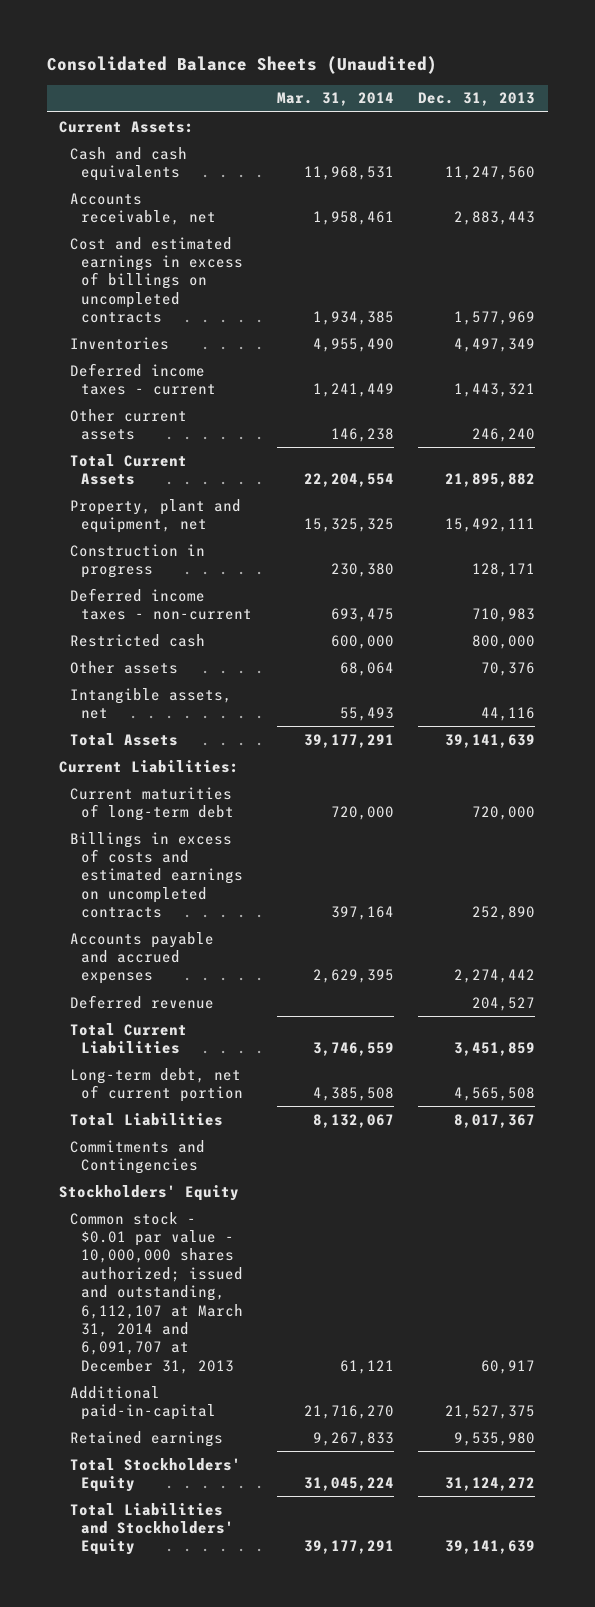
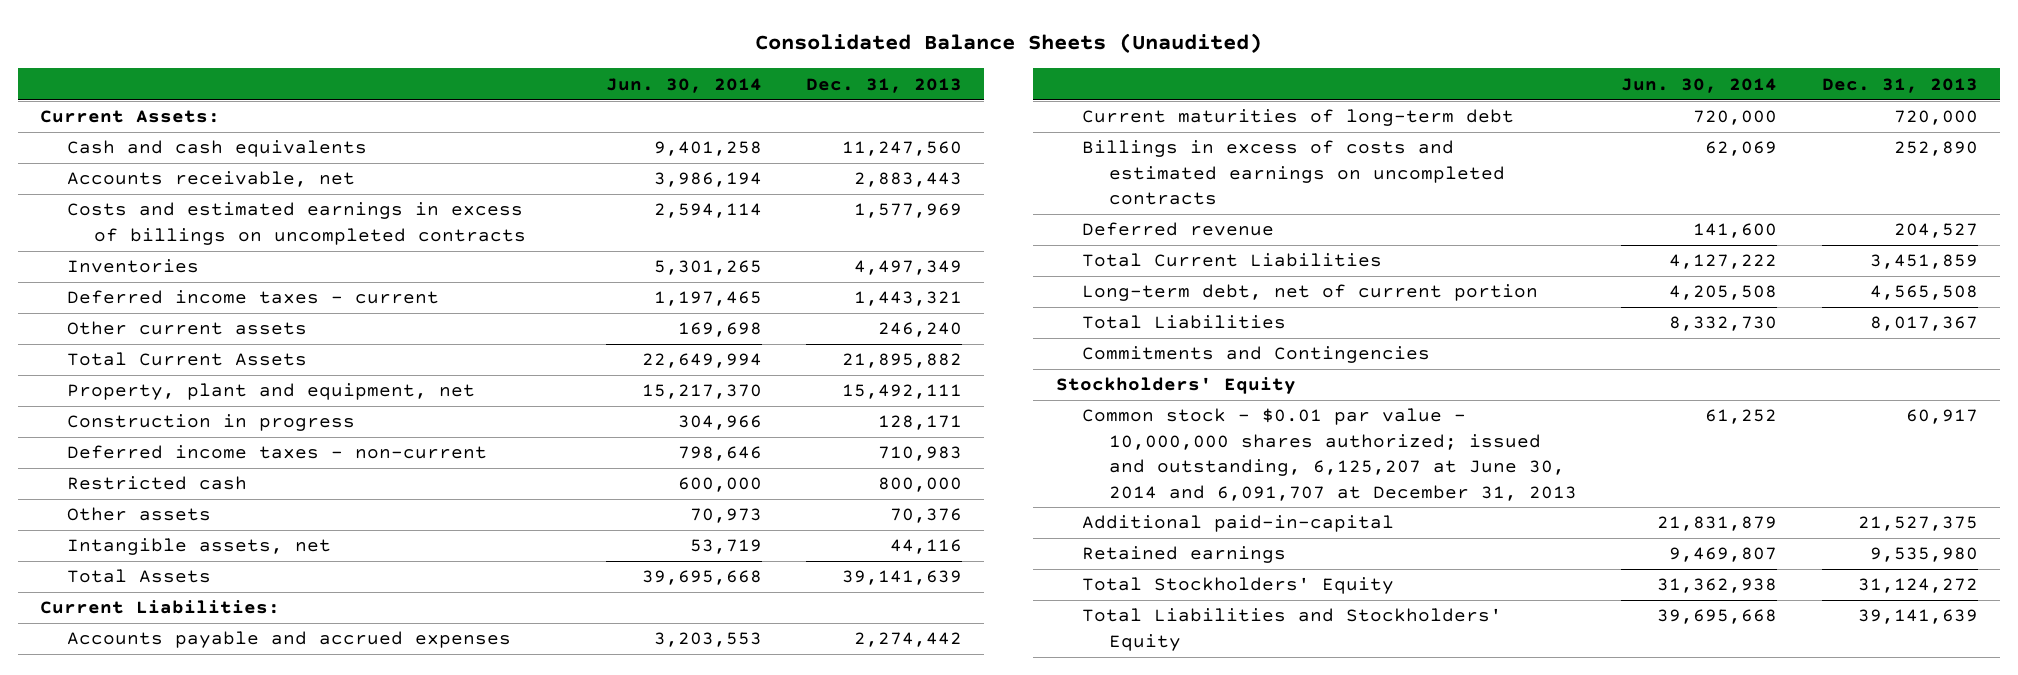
[276,92,394,107] Mar. 31, 2014 -> none
none -> [606,77,763,93] Jun. 30, 2014
[70,236,243,324] Cost and estimated earnings in excess of billings on uncompleted contracts -> [67,202,527,245] Costs and estimated earnings in excess of billings on uncompleted contracts
[70,931,215,985] Accounts payable and accrued expenses -> [67,631,512,649] Accounts payable and accrued expenses
[70,1211,243,1374] Common stock - $0.01 par value - 10,000,000 shares authorized; issued and outstanding, 6,112,107 at March 31, 2014 and 6,091,707 at December 31, 2013 -> [1082,408,1578,501] Common stock - $0.01 par value - 10,000,000 shares authorized; issued and outstanding, 6,125,207 at June 30, 2014 and 6,091,707 at December 31, 2013

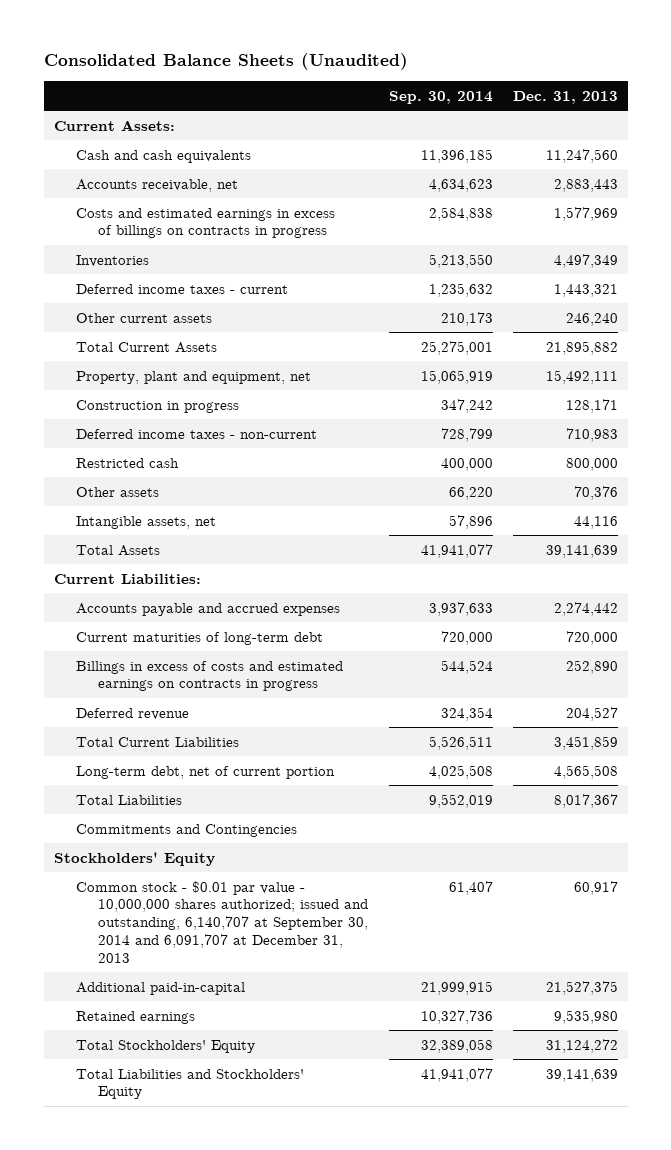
[606,77,763,93] Jun. 30, 2014 -> none
none -> [388,90,493,104] Sep. 30, 2014
[67,202,527,245] Costs and estimated earnings in excess of billings on uncompleted contracts -> [75,207,335,239] Costs and estimated earnings in excess of billings on contracts in progress
[1082,140,1506,206] Billings in excess of costs and estimated earnings on uncompleted contracts -> [75,660,343,692] Billings in excess of costs and estimated earnings on contracts in progress
[1082,408,1578,501] Common stock - $0.01 par value - 10,000,000 shares authorized; issued and outstanding, 6,125,207 at June 30, 2014 and 6,091,707 at December 31, 2013 -> [75,880,369,963] Common stock - $0.01 par value - 10,000,000 shares authorized; issued and outstanding, 6,140,707 at September 30, 2014 and 6,091,707 at December 31, 2013

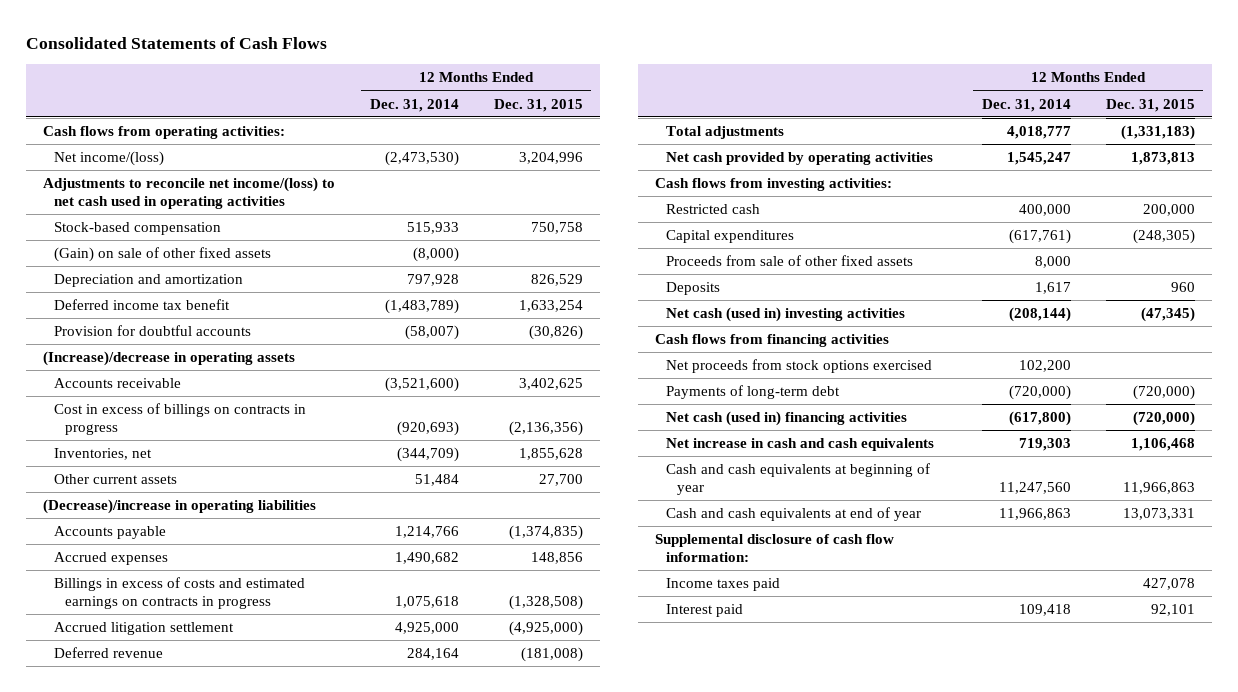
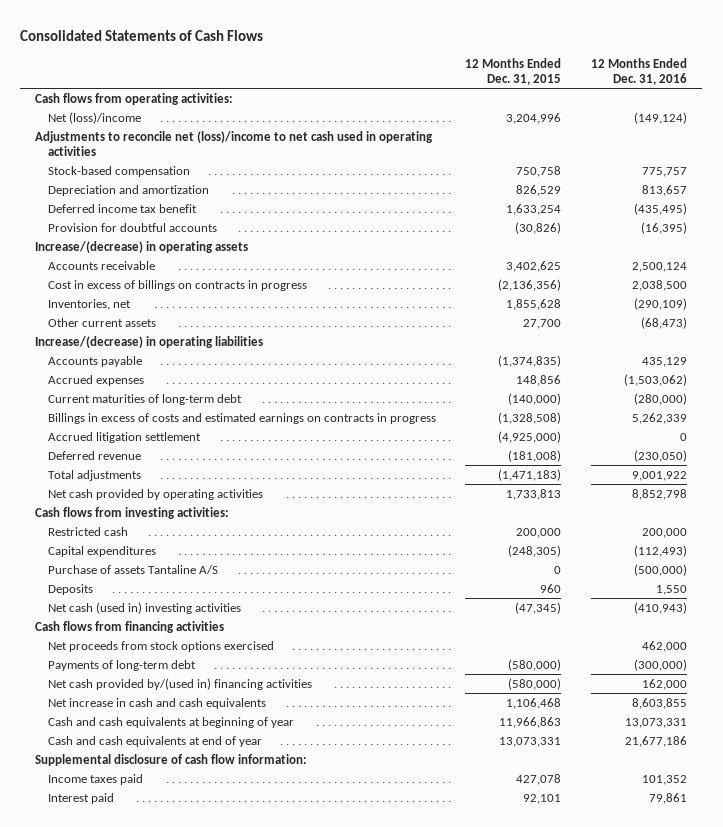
[369,98,459,112] Dec. 31, 2014 -> none
none -> [591,57,688,86] 12 Months Ended Dec. 31, 2016
[53,151,164,167] Net income/(loss) -> [47,111,141,124] Net (loss)/income
[42,177,335,210] Adjustments to reconcile net income/(loss) to net cash used in operating activities -> [35,130,434,156] Adjustments to reconcile net (loss)/income to net cash used in operating activities
[53,247,271,263] (Gain) on sale of other fixed assets -> none
[42,351,295,367] (Increase)/decrease in operating assets -> [35,240,249,253] Increase/(decrease) in operating assets
[42,499,316,515] (Decrease)/increase in operating liabilities -> [35,335,264,348] Increase/(decrease) in operating liabilities
none -> [47,393,242,405] Current maturities of long-term debt
[1120,125,1195,141] (1,331,183) -> [498,468,562,481] (1,471,183)
[1130,152,1195,166] 1,873,813 -> [506,488,562,500] 1,733,813
[666,255,914,267] Proceeds from sale of other fixed assets -> none
none -> [47,564,218,574] Purchase of assets Tantaline A/S
[1132,385,1195,401] (720,000) -> [508,658,562,671] (580,000)
[666,411,908,427] Net cash (used in) financing activities -> [47,677,312,690] Net cash provided by/(used in) financing activities
[1132,411,1195,427] (720,000) -> [508,677,562,690] (580,000)

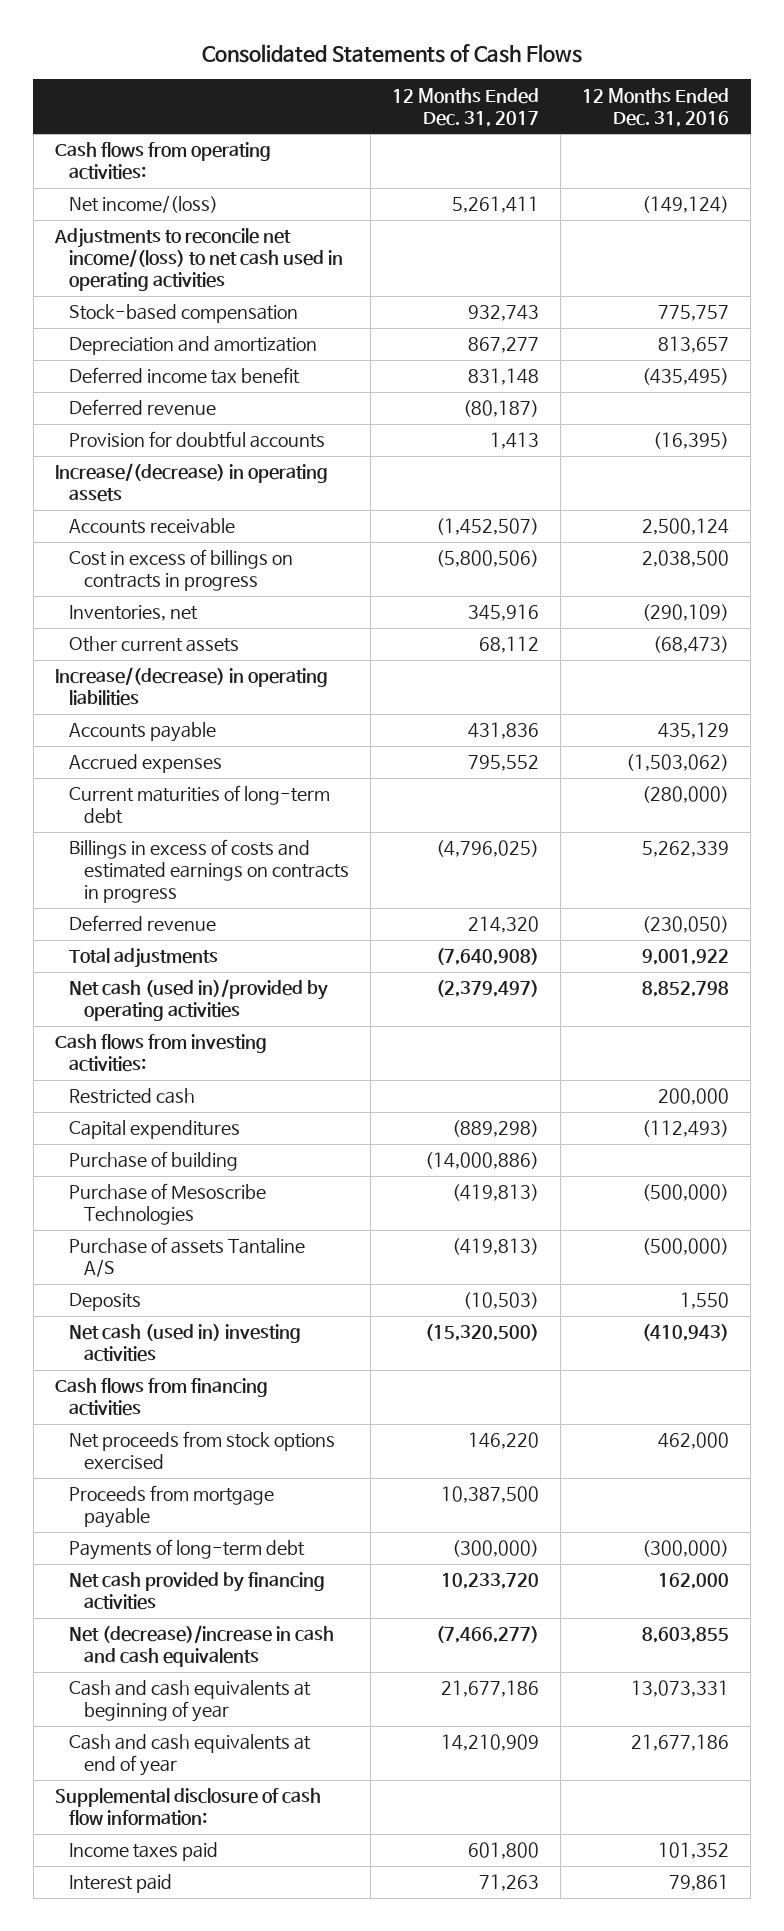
[465,57,562,86] 12 Months Ended Dec. 31, 2015 -> none
none -> [392,87,540,127] 12 Months Ended Dec. 31, 2017
[47,111,141,124] Net (loss)/income -> [69,195,219,214] Net income/(loss)
[35,130,434,156] Adjustments to reconcile net (loss)/income to net cash used in operating activities -> [53,228,344,292] Adjustments to reconcile net income/(loss) to net cash used in operating activities
none -> [69,399,217,416] Deferred revenue
[47,431,201,443] Accrued litigation settlement -> none
[47,488,263,500] Net cash provided by operating activities -> [69,979,329,1022] Net cash (used in)/provided by operating activities
none -> [69,1151,239,1172] Purchase of building
none -> [69,1183,267,1226] Purchase of Mesoscribe Technologies
none -> [69,1485,275,1529] Proceeds from mortgage payable
[47,677,312,690] Net cash provided by/(used in) financing activities -> [69,1572,326,1611] Net cash provided by financing activities
[47,697,266,709] Net increase in cash and cash equivalents -> [69,1625,335,1668] Net (decrease)/increase in cash and cash equivalents

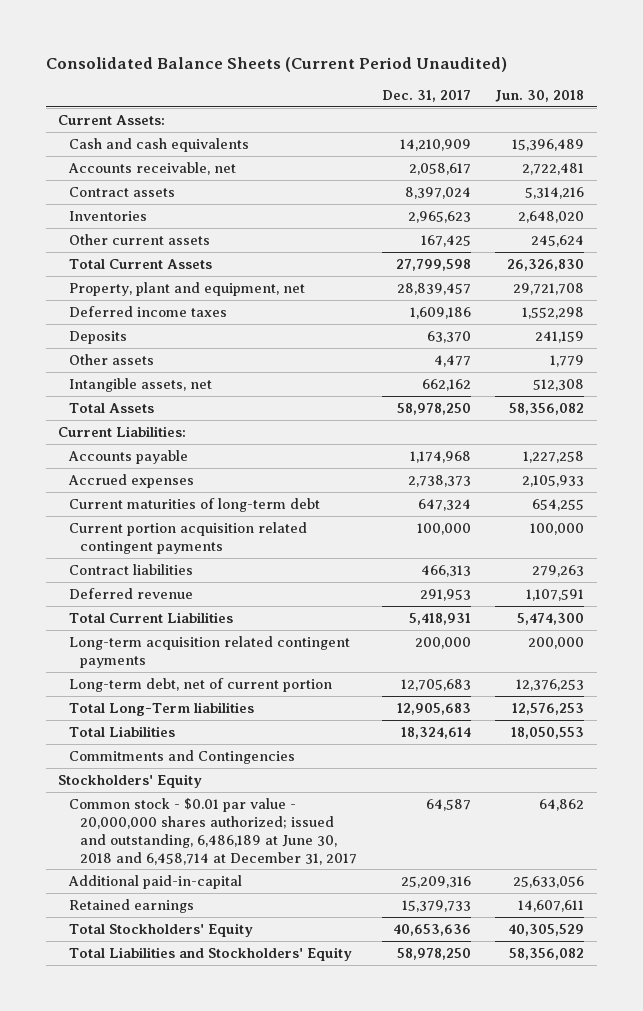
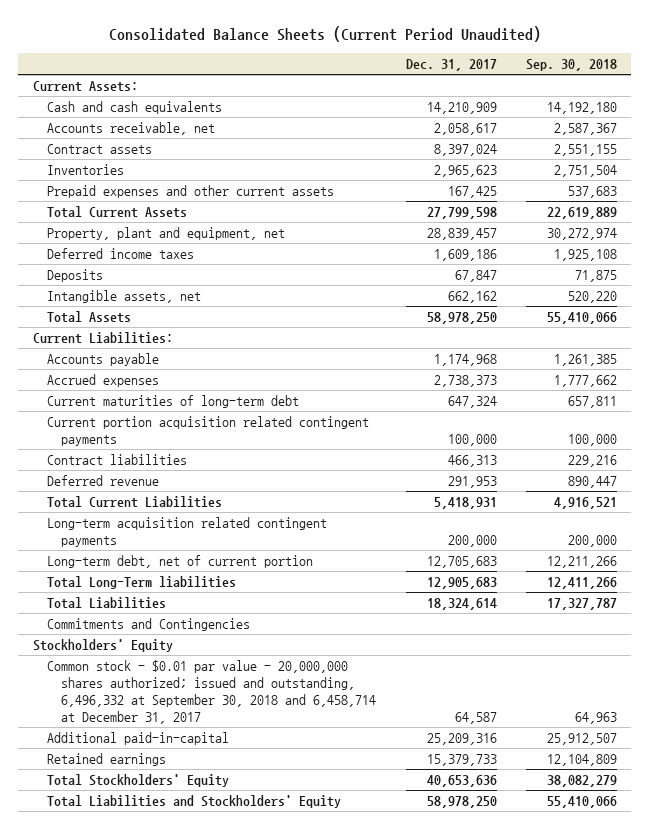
[495,89,585,102] Jun. 30, 2018 -> none
none -> [525,58,617,71] Sep. 30, 2018
[69,233,211,245] Other current assets -> [47,184,335,198] Prepaid expenses and other current assets
[69,353,155,365] Other assets -> none
[426,330,471,343] 63,370 -> [454,269,497,282] 67,847
[69,797,358,865] Common stock - $0.01 par value - 20,000,000 shares authorized; issued and outstanding, 6,486,189 at June 30, 2018 and 6,458,714 at December 31, 2017 -> [47,659,377,724] Common stock - $0.01 par value - 20,000,000 shares authorized; issued and outstanding, 6,496,332 at September 30, 2018 and 6,458,714 at December 31, 2017

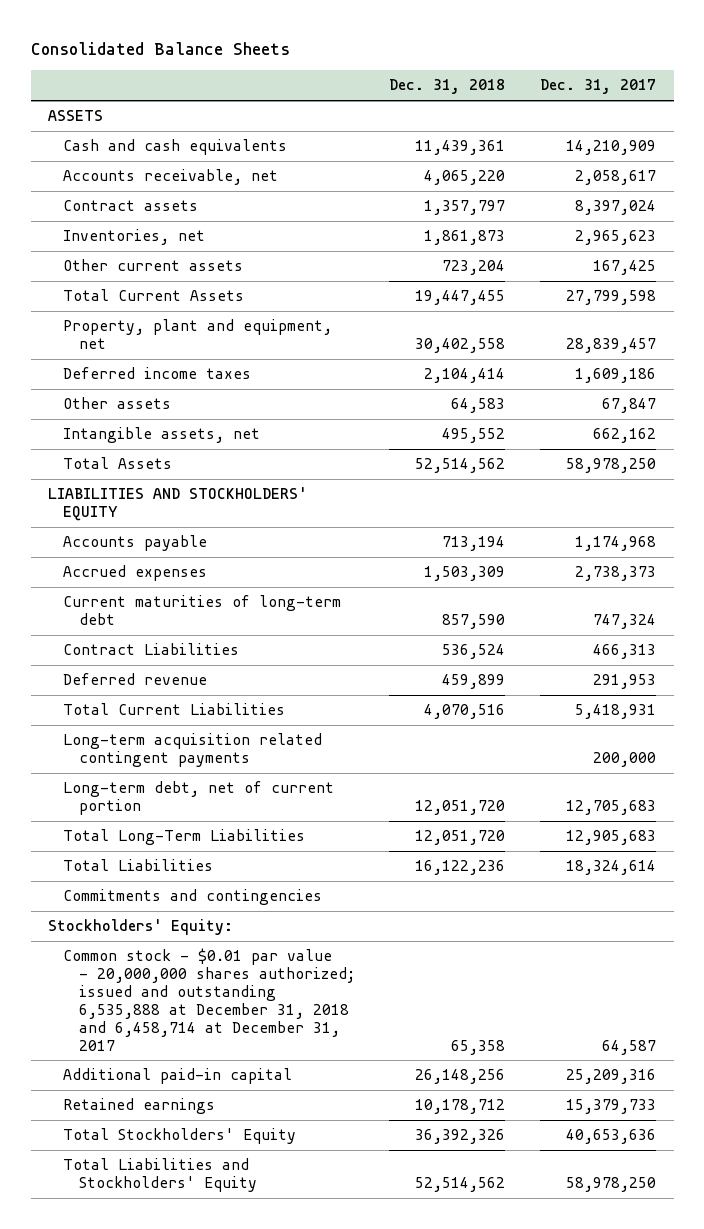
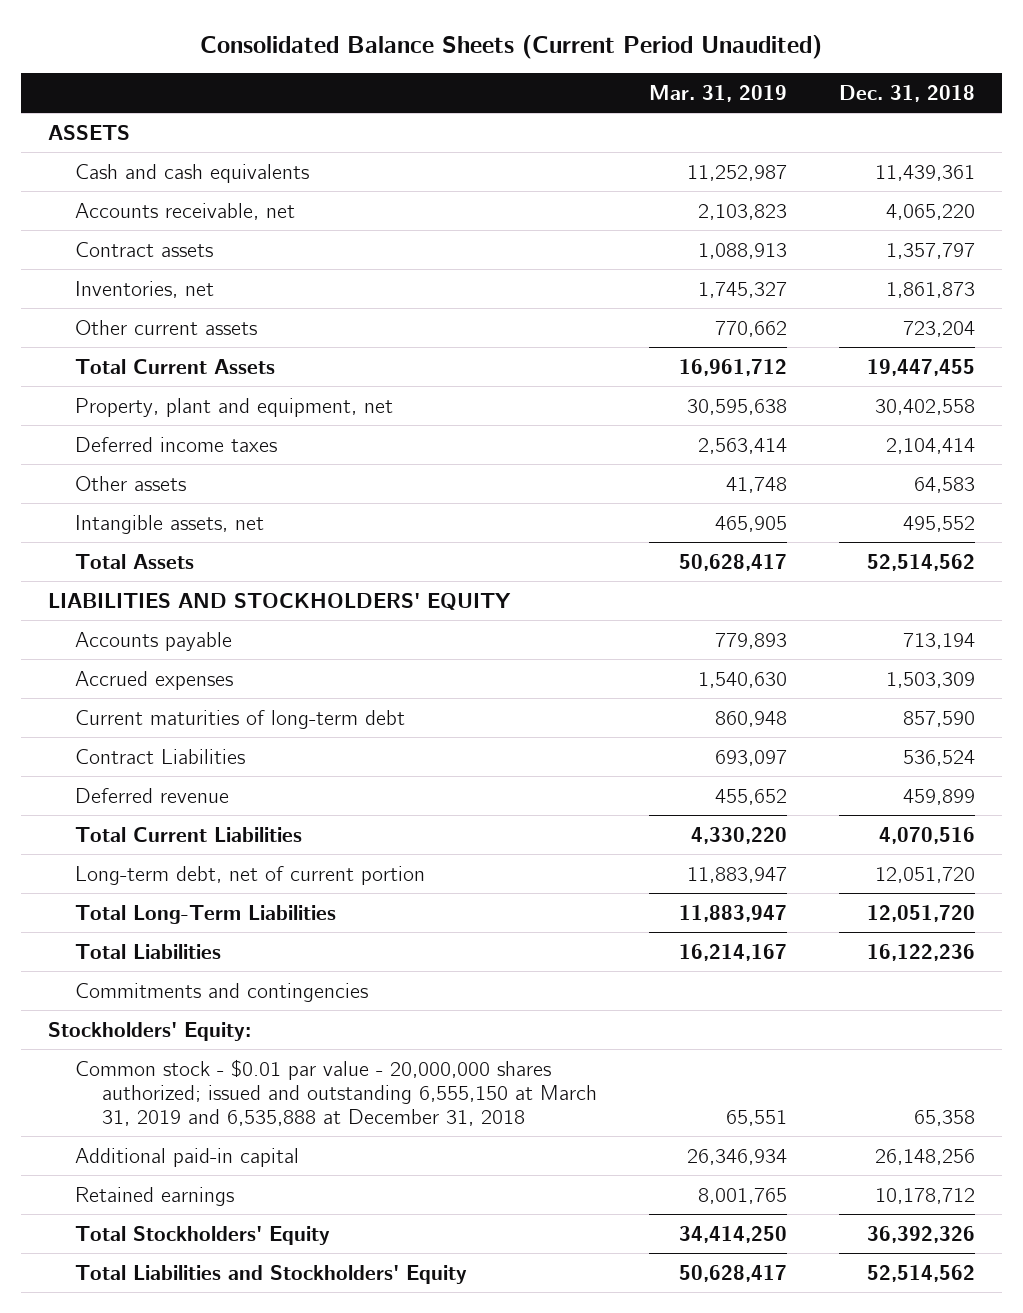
[30,41,290,55] Consolidated Balance Sheets -> [200,34,823,59] Consolidated Balance Sheets (Current Period Unaudited)
[540,79,657,95] Dec. 31, 2017 -> none
none -> [648,84,787,102] Mar. 31, 2019
[63,733,323,768] Long-term acquisition related contingent payments -> none
[63,948,355,1051] Common stock - $0.01 par value - 20,000,000 shares authorized; issued and outstanding 6,535,888 at December 31, 2018 and 6,458,714 at December 31, 2017 -> [74,1058,597,1126] Common stock - $0.01 par value - 20,000,000 shares authorized; issued and outstanding 6,555,150 at March 31, 2019 and 6,535,888 at December 31, 2018

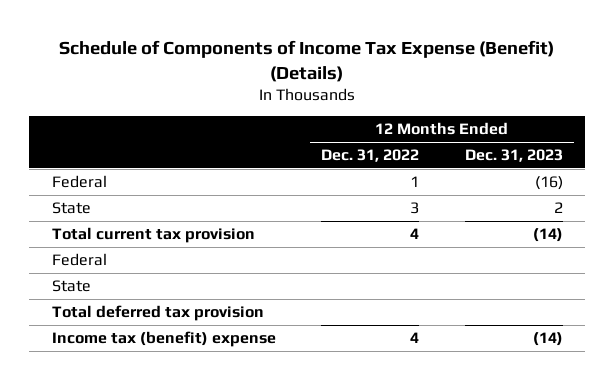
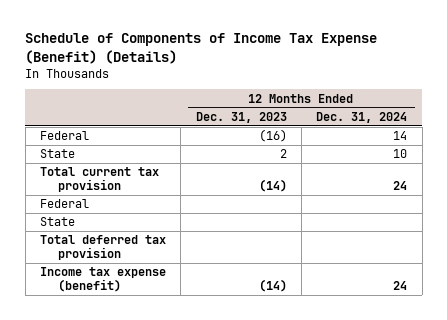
[321,149,420,163] Dec. 31, 2022 -> none
none -> [316,111,408,123] Dec. 31, 2024
[51,331,276,348] Income tax (benefit) expense -> [39,267,166,293] Income tax expense (benefit)

